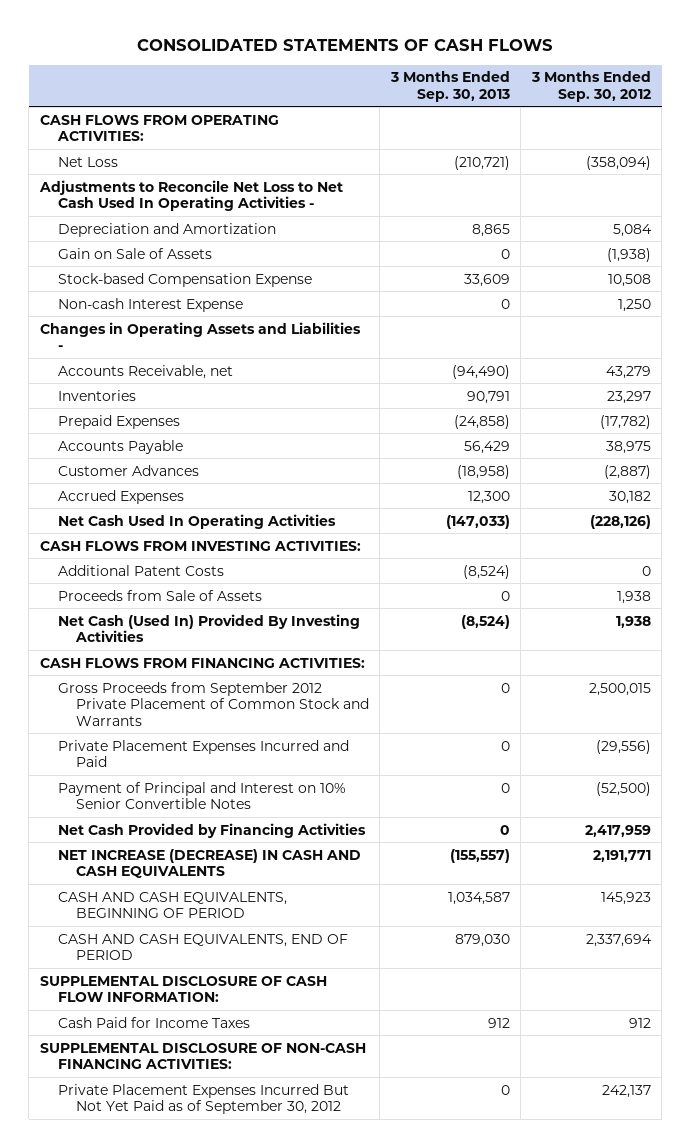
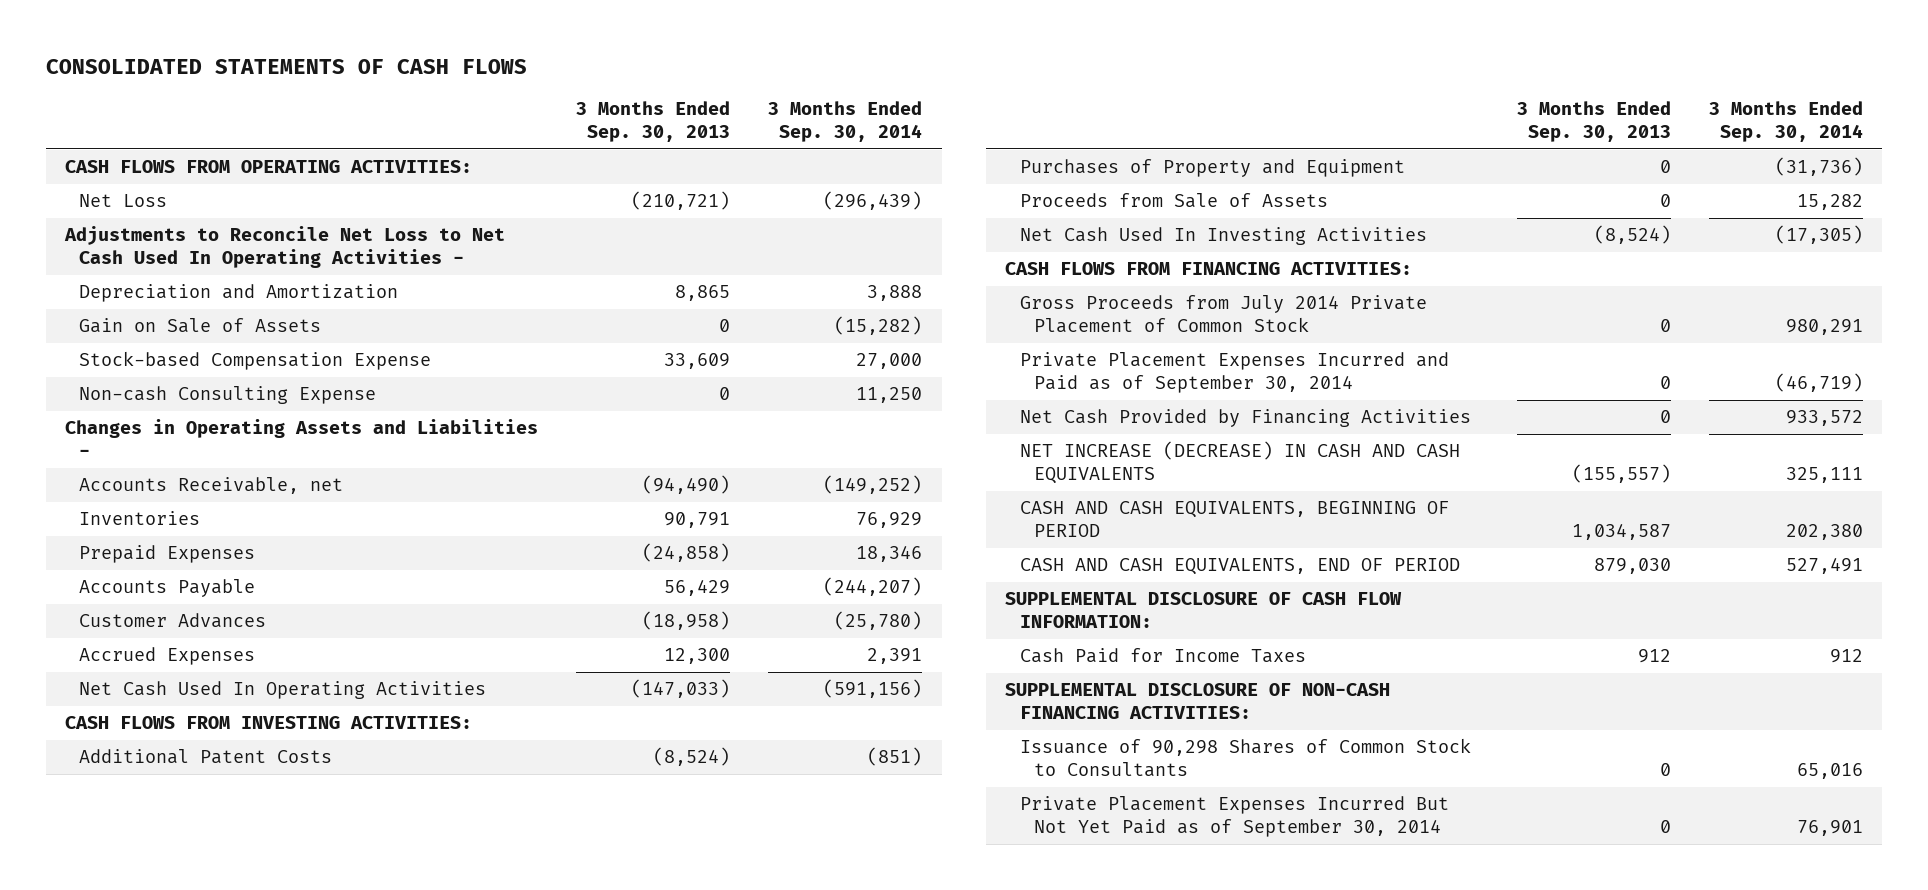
[530,71,651,102] 3 Months Ended Sep. 30, 2012 -> none
none -> [768,101,923,142] 3 Months Ended Sep. 30, 2014
[57,297,243,312] Non-cash Interest Expense -> [79,386,377,405] Non-cash Consulting Expense
none -> [1019,159,1405,178] Purchases of Property and Equipment
[57,613,360,643] Net Cash (Used In) Provided By Investing Activities -> [1019,227,1427,246] Net Cash Used In Investing Activities
[57,781,346,810] Payment of Principal and Interest on 10% Senior Convertible Notes -> none
[57,681,369,726] Gross Proceeds from September 2012 Private Placement of Common Stock and Warrants -> [1019,295,1427,333] Gross Proceeds from July 2014 Private Placement of Common Stock
[57,739,349,768] Private Placement Expenses Incurred and Paid -> [1019,352,1449,393] Private Placement Expenses Incurred and Paid as of September 30, 2014
none -> [1019,738,1471,777] Issuance of 90,298 Shares of Common Stock to Consultants
[57,1083,349,1115] Private Placement Expenses Incurred But Not Yet Paid as of September 30, 2012 -> [1019,796,1449,837] Private Placement Expenses Incurred But Not Yet Paid as of September 30, 2014

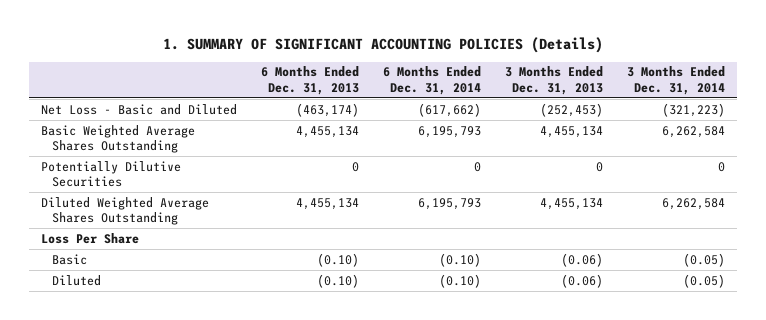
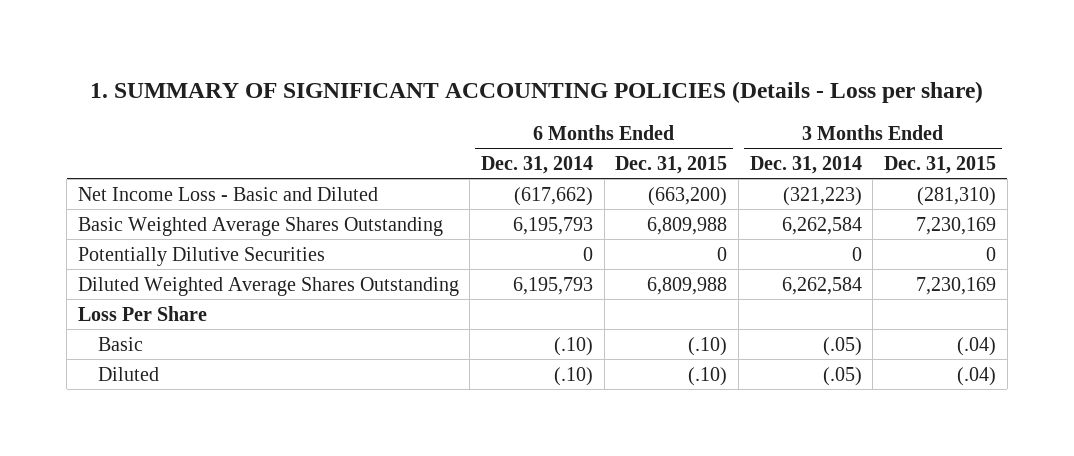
[162,36,603,53] 1. SUMMARY OF SIGNIFICANT ACCOUNTING POLICIES (Details) -> [89,80,983,103] 1. SUMMARY OF SIGNIFICANT ACCOUNTING POLICIES (Details - Loss per share)
[261,66,360,95] 6 Months Ended Dec. 31, 2013 -> none
[504,66,603,95] 3 Months Ended Dec. 31, 2013 -> none
none -> [615,155,728,174] Dec. 31, 2015
none -> [883,155,996,174] Dec. 31, 2015
[41,103,238,115] Net Loss - Basic and Diluted -> [77,186,378,201] Net Income Loss - Basic and Diluted
[438,252,481,267] (0.10) -> [554,336,594,356] (.10)
[682,252,725,267] (0.05) -> [822,336,862,356] (.05)
[438,273,481,288] (0.10) -> [554,366,594,386] (.10)
[682,273,725,288] (0.05) -> [822,366,862,386] (.05)

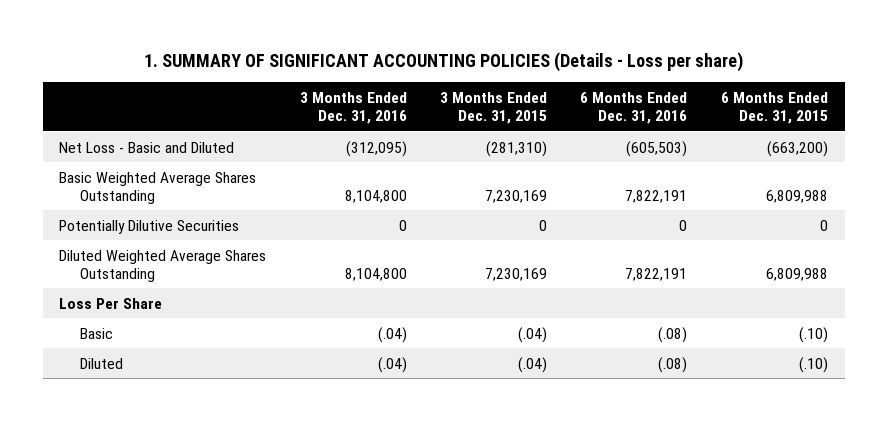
[481,155,594,174] Dec. 31, 2014 -> none
[749,155,862,174] Dec. 31, 2014 -> none
none -> [299,91,407,125] 3 Months Ended Dec. 31, 2016
none -> [580,91,688,125] 6 Months Ended Dec. 31, 2016
[77,186,378,201] Net Income Loss - Basic and Diluted -> [59,141,235,153] Net Loss - Basic and Diluted

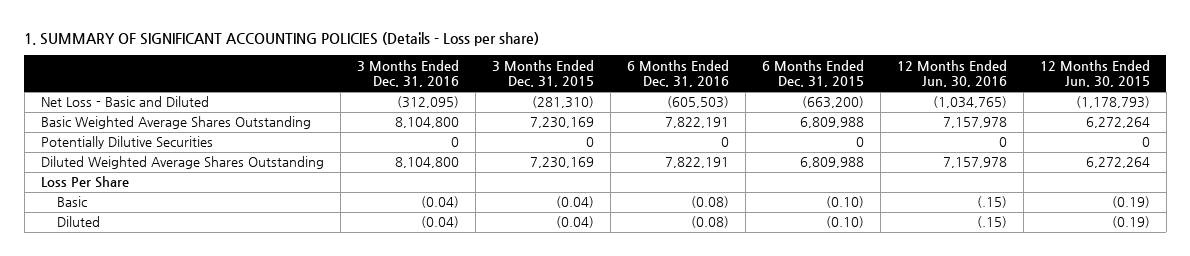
none -> [896,59,1007,88] 12 Months Ended Jun. 30, 2016
none -> [1039,59,1150,88] 12 Months Ended Jun. 30, 2015
[377,326,407,343] (.04) -> [420,196,459,209] (0.04)
[518,326,548,343] (.04) -> [555,196,594,209] (0.04)
[658,326,688,343] (.08) -> [690,196,729,209] (0.08)
[798,326,828,343] (.10) -> [825,196,864,209] (0.10)
[377,356,407,373] (.04) -> [420,216,459,229] (0.04)
[518,356,548,373] (.04) -> [555,216,594,229] (0.04)
[658,356,688,373] (.08) -> [690,216,729,229] (0.08)
[798,356,828,373] (.10) -> [825,216,864,229] (0.10)

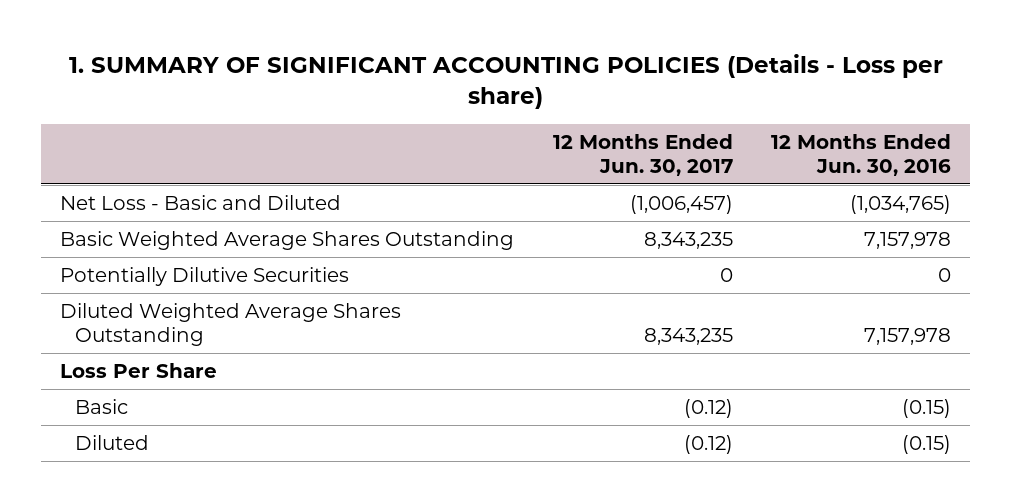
[356,59,459,88] 3 Months Ended Dec. 31, 2016 -> none
[491,59,594,88] 3 Months Ended Dec. 31, 2015 -> none
[626,59,729,88] 6 Months Ended Dec. 31, 2016 -> none
[761,59,864,88] 6 Months Ended Dec. 31, 2015 -> none
[1039,59,1150,88] 12 Months Ended Jun. 30, 2015 -> none
none -> [552,134,733,176] 12 Months Ended Jun. 30, 2017
[976,196,1007,209] (.15) -> [901,399,951,419] (0.15)
[976,216,1007,229] (.15) -> [901,435,951,455] (0.15)

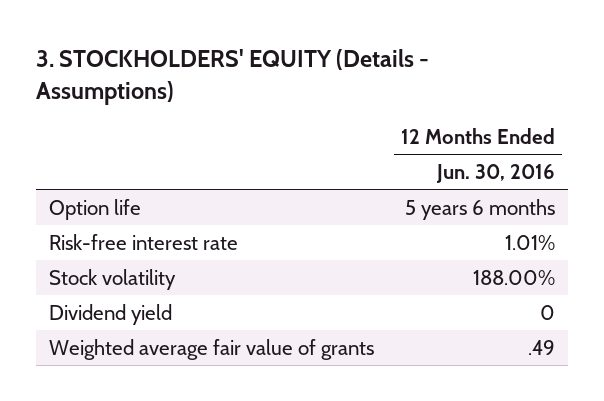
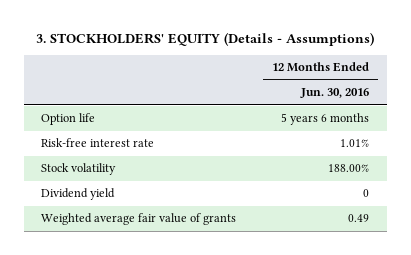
[527,339,555,355] .49 -> [348,214,370,223] 0.49

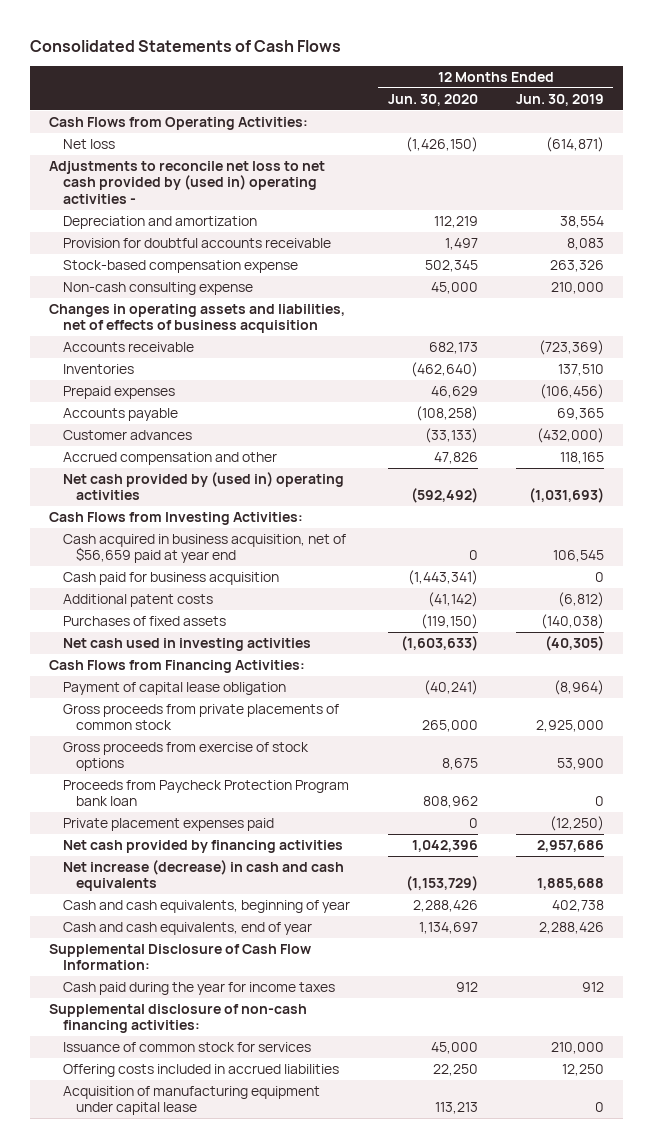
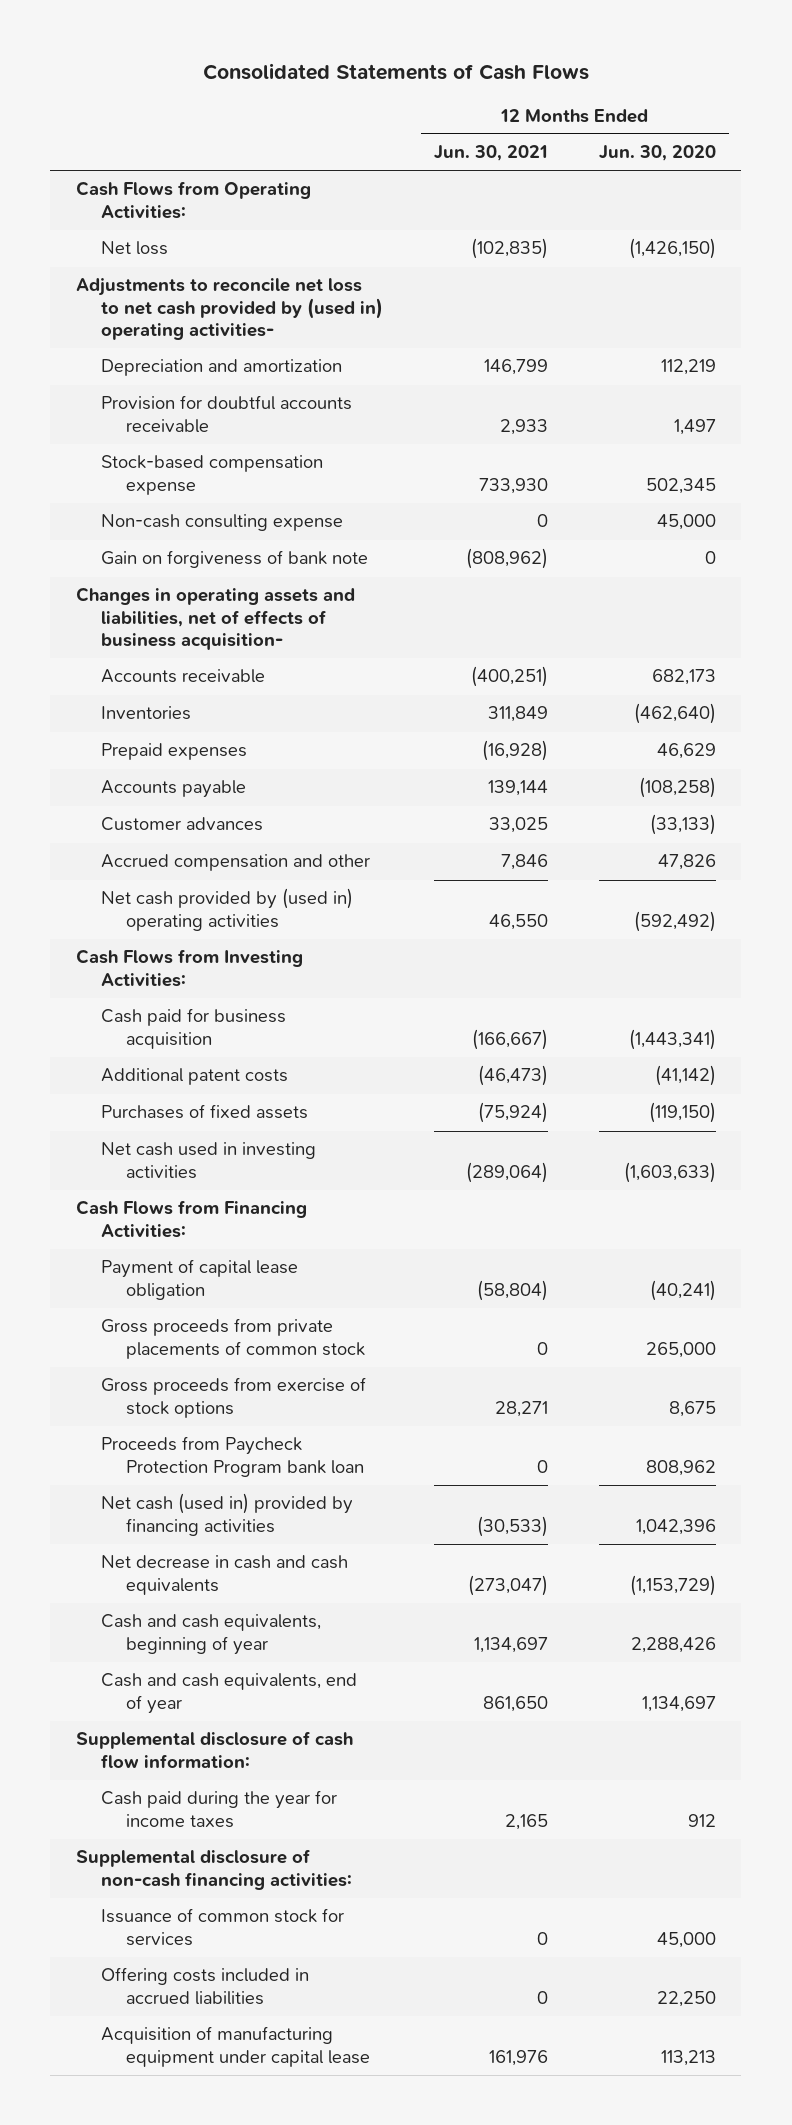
[515,93,604,106] Jun. 30, 2019 -> none
none -> [433,145,548,162] Jun. 30, 2021
[49,161,326,204] Adjustments to reconcile net loss to net cash provided by (used in) operating activities - -> [75,278,383,340] Adjustments to reconcile net loss to net cash provided by (used in) operating activities-
none -> [100,550,368,569] Gain on forgiveness of bank note
[49,304,346,334] Changes in operating assets and liabilities, net of effects of business acquisition -> [75,587,355,650] Changes in operating assets and liabilities, net of effects of business acquisition-
[62,534,346,564] Cash acquired in business acquisition, net of $56,659 paid at year end -> none
[62,818,274,832] Private placement expenses paid -> none
[62,840,343,854] Net cash provided by financing activities -> [100,1493,353,1536] Net cash (used in) provided by financing activities
[62,860,344,892] Net increase (decrease) in cash and cash equivalents -> [100,1555,348,1595] Net decrease in cash and cash equivalents
[49,944,312,971] Supplemental Disclosure of Cash Flow Information: -> [75,1731,353,1768] Supplemental disclosure of cash flow information:

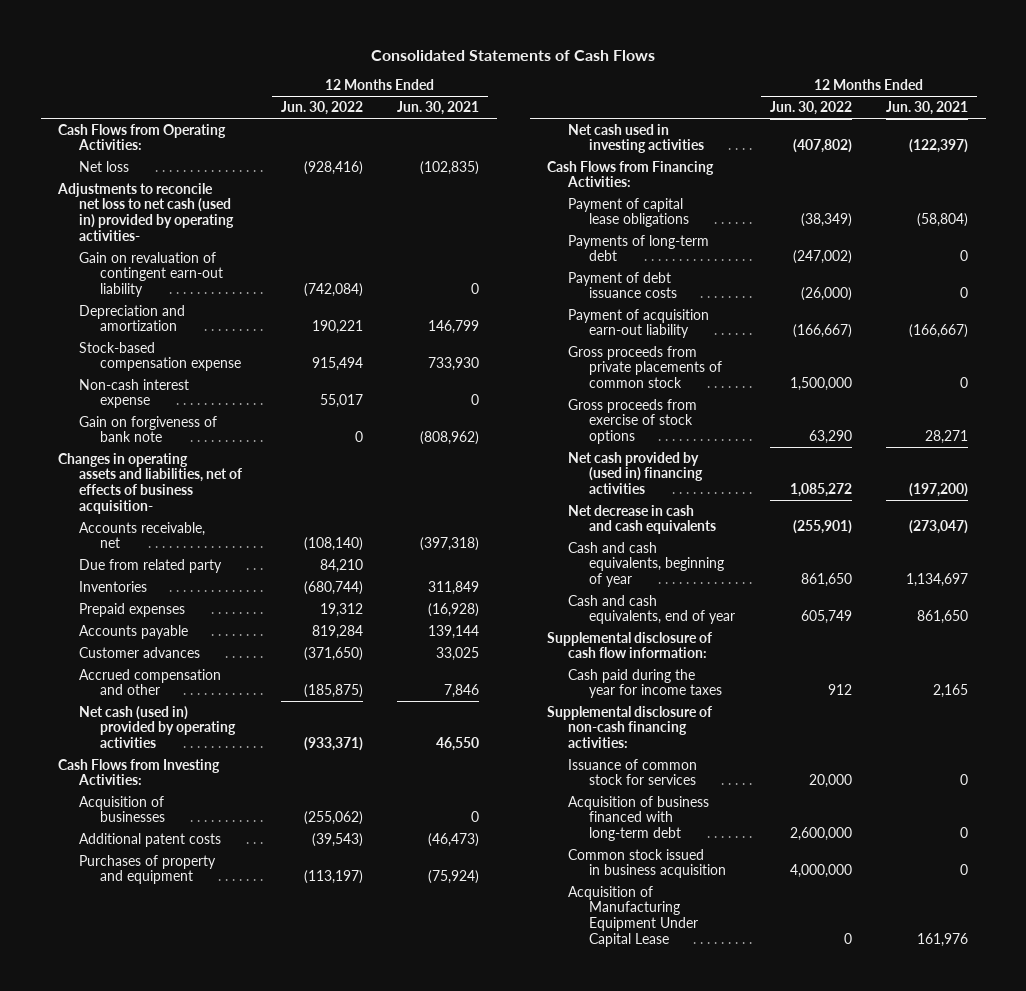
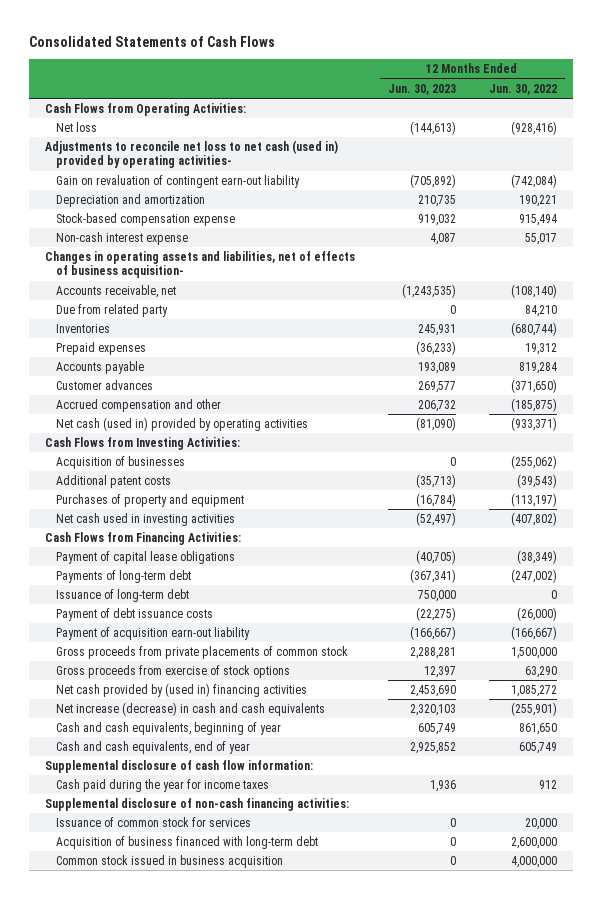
[397,101,480,116] Jun. 30, 2021 -> none
none -> [387,83,456,95] Jun. 30, 2023
[78,415,217,443] Gain on forgiveness of bank note -> none
none -> [55,588,189,602] Issuance of long-term debt
[568,504,716,535] Net decrease in cash and cash equivalents -> [55,701,325,716] Net increase (decrease) in cash and cash equivalents
[568,885,698,947] Acquisition of Manufacturing Equipment Under Capital Lease -> none

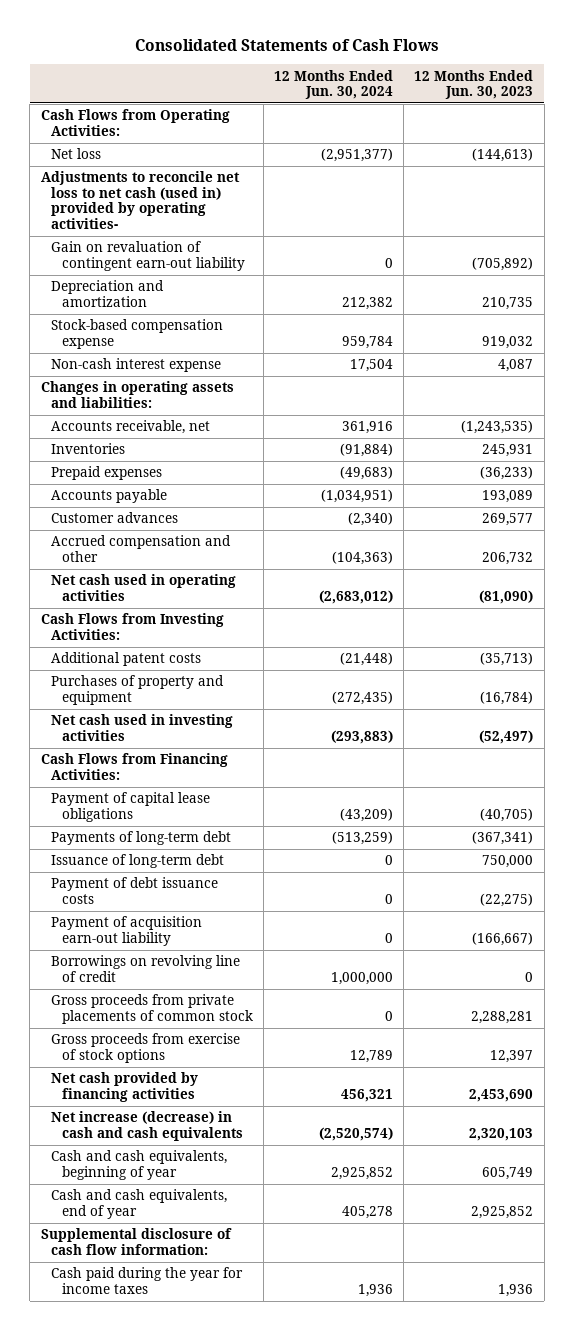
[488,83,557,95] Jun. 30, 2022 -> none
none -> [274,69,394,100] 12 Months Ended Jun. 30, 2024
[45,250,356,279] Changes in operating assets and liabilities, net of effects of business acquisition- -> [40,381,234,408] Changes in operating assets and liabilities:
[55,303,168,317] Due from related party -> none
[55,416,308,431] Net cash (used in) provided by operating activities -> [51,574,237,601] Net cash used in operating activities
[55,455,185,469] Acquisition of businesses -> none
none -> [51,955,241,982] Borrowings on revolving line of credit
[55,682,307,697] Net cash provided by (used in) financing activities -> [51,1072,199,1102] Net cash provided by financing activities
[45,797,350,811] Supplemental disclosure of non-cash financing activities: -> none
[55,816,251,827] Issuance of common stock for services -> none
[55,835,318,849] Acquisition of business financed with long-term debt -> none
[55,854,283,868] Common stock issued in business acquisition -> none

